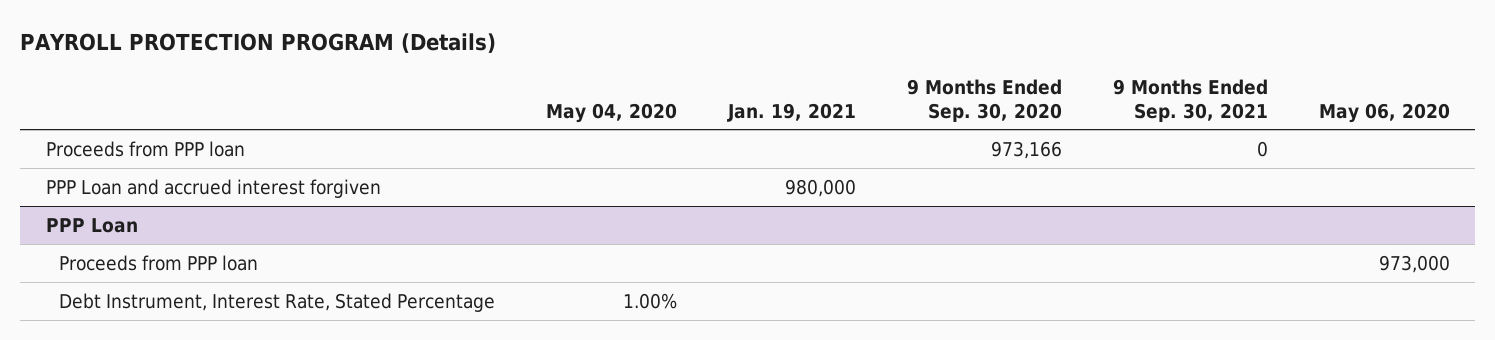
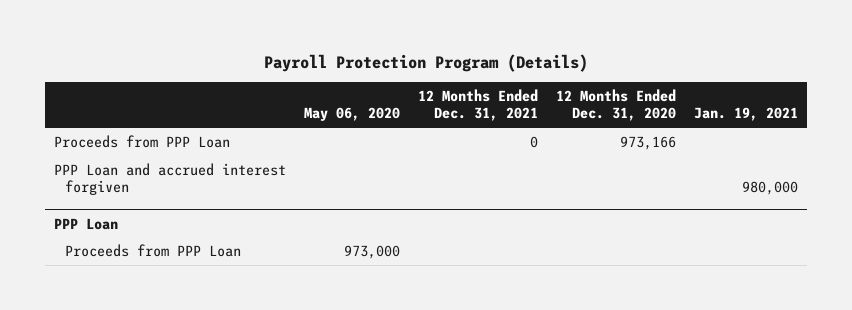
[20,32,497,53] PAYROLL PROTECTION PROGRAM (Details) -> [263,53,588,72] Payroll Protection Program (Details)
[545,102,677,123] May 04, 2020 -> none
[906,79,1062,122] 9 Months Ended Sep. 30, 2020 -> none
[1112,79,1268,122] 9 Months Ended Sep. 30, 2021 -> none
none -> [417,88,538,122] 12 Months Ended Dec. 31, 2021
none -> [555,88,676,122] 12 Months Ended Dec. 31, 2020
[45,140,245,157] Proceeds from PPP loan -> [54,134,231,148] Proceeds from PPP Loan
[58,292,495,312] Debt Instrument, Interest Rate, Stated Percentage -> none
[58,254,258,271] Proceeds from PPP loan -> [64,243,241,257] Proceeds from PPP Loan

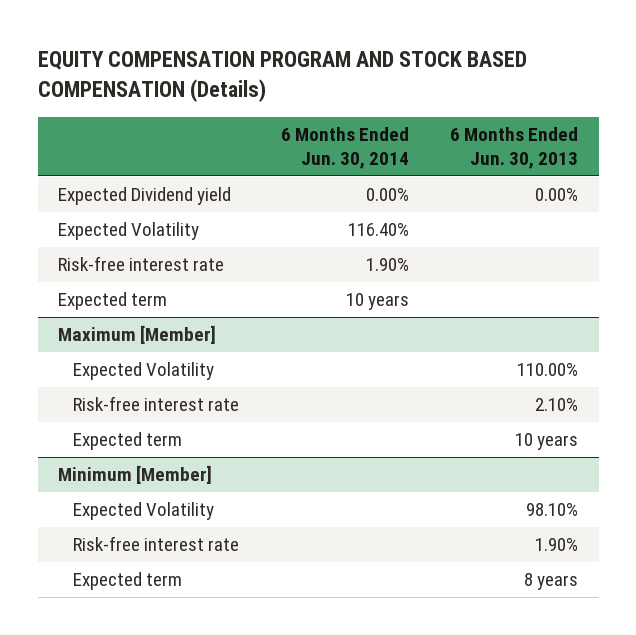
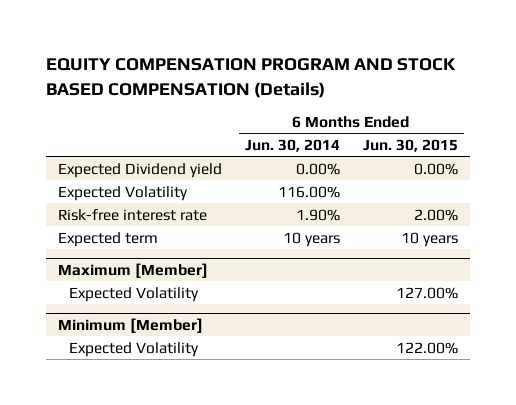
[450,126,579,170] 6 Months Ended Jun. 30, 2013 -> none
none -> [363,138,459,152] Jun. 30, 2015
[347,223,409,237] 116.40% -> [277,185,340,198] 116.00%
[73,396,240,412] Risk-free interest rate -> none
[73,432,183,451] Expected term -> none
[73,536,240,552] Risk-free interest rate -> none
[73,572,183,591] Expected term -> none

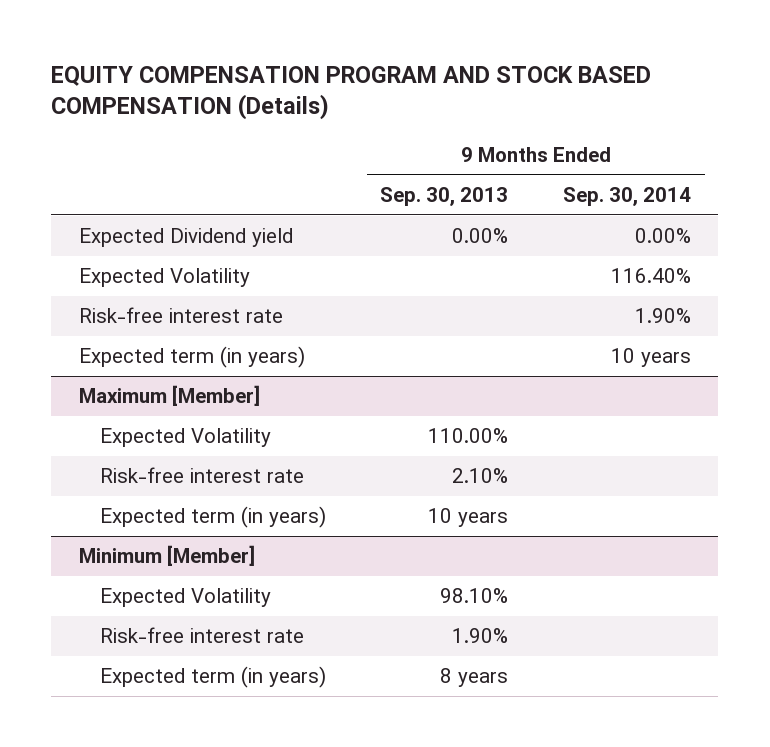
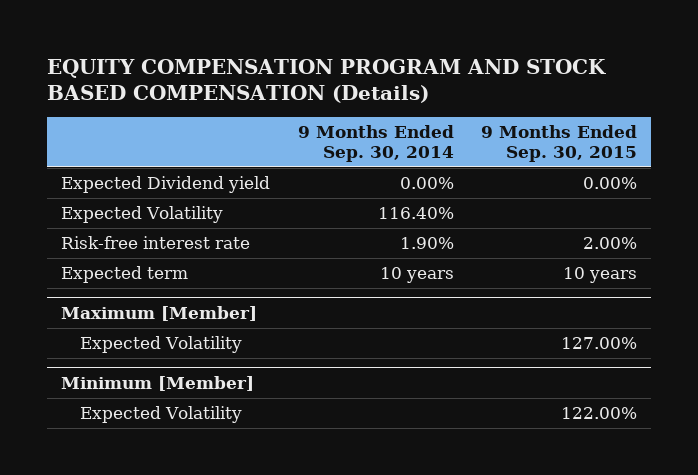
[380,187,509,207] Sep. 30, 2013 -> none
none -> [481,125,638,163] 9 Months Ended Sep. 30, 2015
[78,346,305,369] Expected term (in years) -> [61,266,189,284] Expected term
[99,467,304,484] Risk-free interest rate -> none
[99,506,326,529] Expected term (in years) -> none
[99,627,304,644] Risk-free interest rate -> none
[99,666,326,689] Expected term (in years) -> none

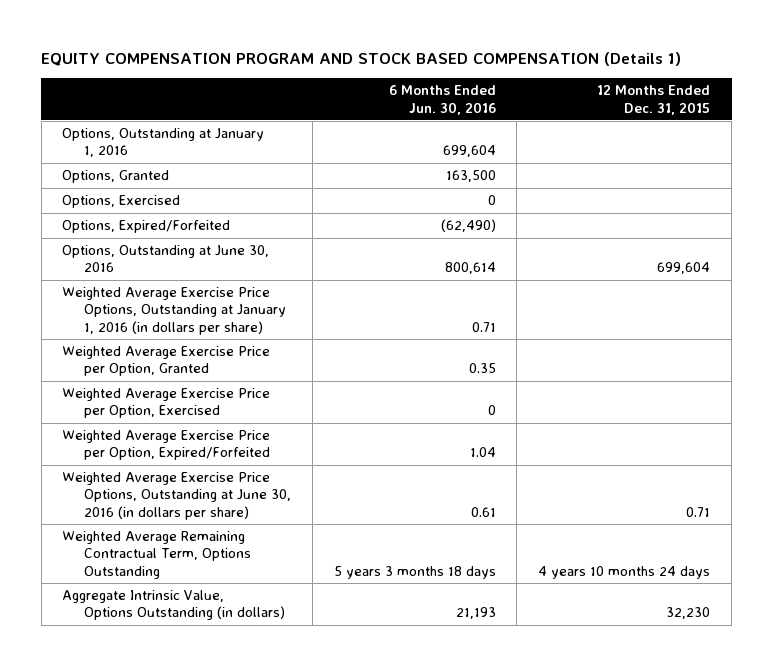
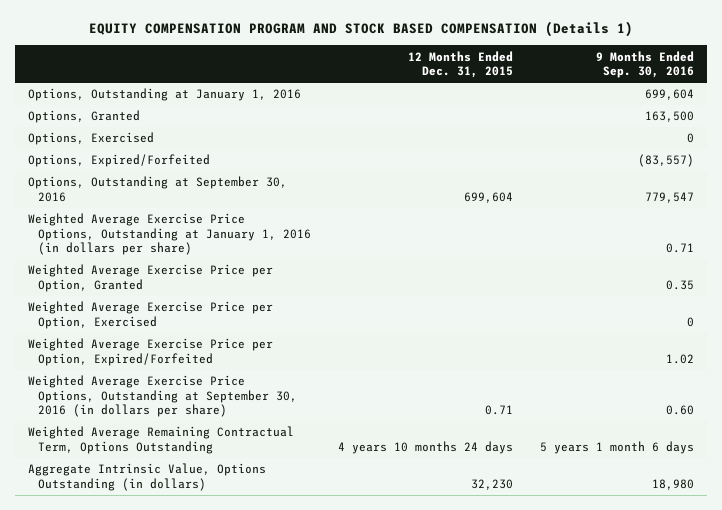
[388,85,496,115] 6 Months Ended Jun. 30, 2016 -> none
none -> [595,50,694,79] 9 Months Ended Sep. 30, 2016
[62,245,270,273] Options, Outstanding at June 30, 2016 -> [28,176,288,202] Options, Outstanding at September 30, 2016
[62,472,291,520] Weighted Average Exercise Price Options, Outstanding at June 30, 2016 (in dollars per share) -> [28,375,297,418] Weighted Average Exercise Price Options, Outstanding at September 30, 2016 (in dollars per share)

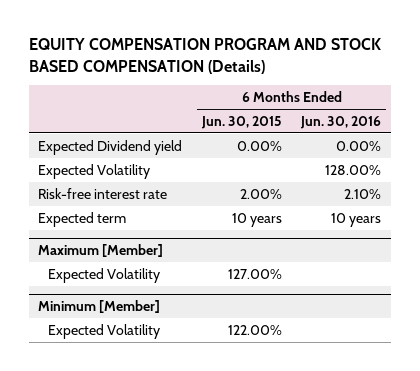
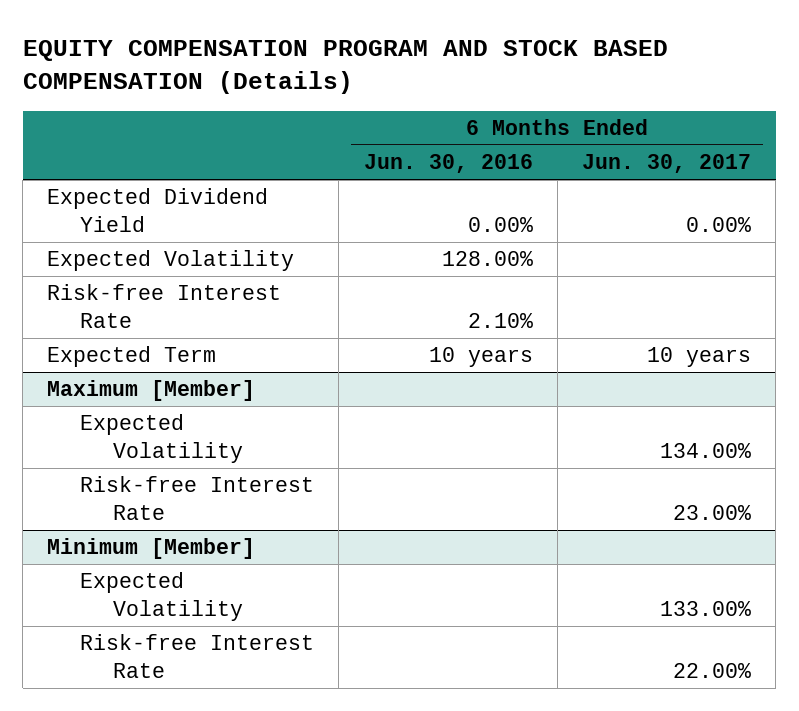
[200,115,282,129] Jun. 30, 2015 -> none
none -> [582,154,752,174] Jun. 30, 2017
[38,139,183,155] Expected Dividend yield -> [47,188,269,232] Expected Dividend Yield
[38,187,168,199] Risk-free interest rate -> [47,284,282,328] Risk-free Interest Rate
[38,211,127,227] Expected term -> [47,346,217,368] Expected Term
none -> [80,476,315,520] Risk-free Interest Rate
none -> [80,634,315,678] Risk-free Interest Rate

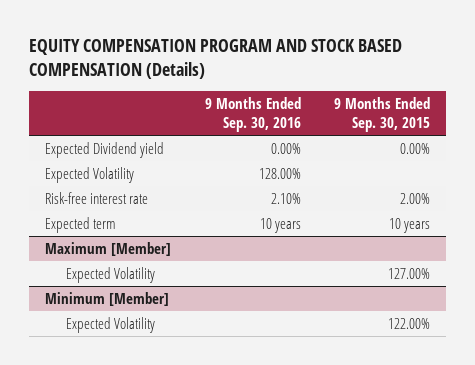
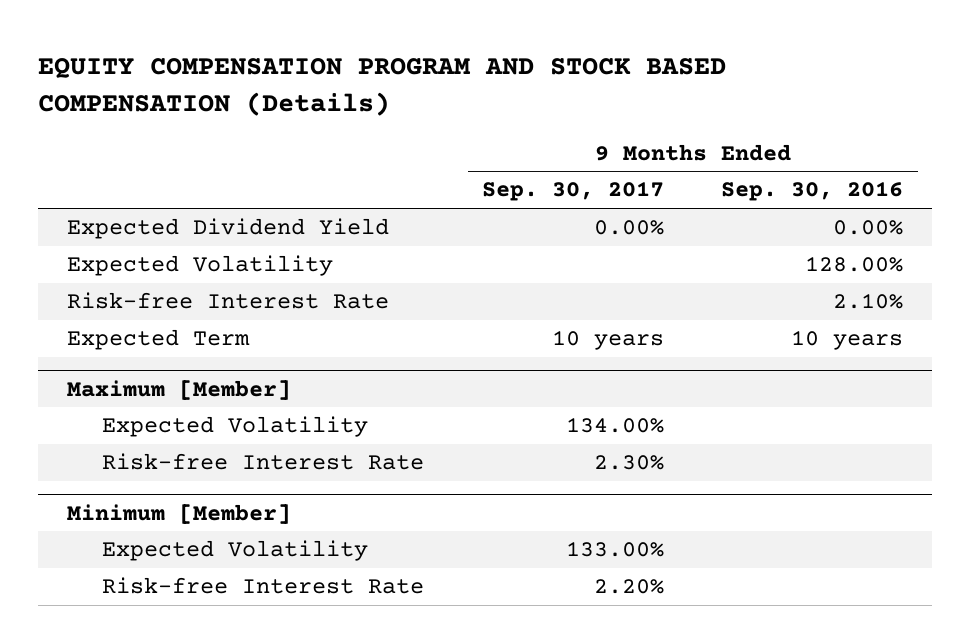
[333,97,430,133] 9 Months Ended Sep. 30, 2015 -> none
none -> [481,181,664,202] Sep. 30, 2017
[45,142,165,159] Expected Dividend yield -> [66,218,389,240] Expected Dividend Yield
[45,192,149,205] Risk-free interest rate -> [66,292,389,310] Risk-free Interest Rate
[45,217,117,234] Expected term -> [66,329,250,351] Expected Term
none -> [102,453,425,471] Risk-free Interest Rate
none -> [102,577,425,595] Risk-free Interest Rate

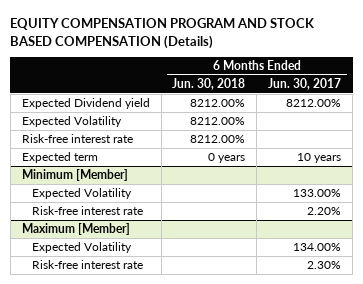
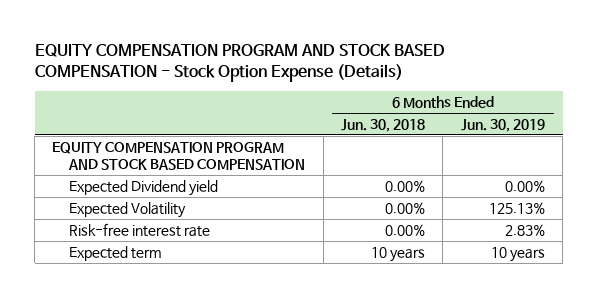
[10,17,316,49] EQUITY COMPENSATION PROGRAM AND STOCK BASED COMPENSATION (Details) -> [34,43,445,83] EQUITY COMPENSATION PROGRAM AND STOCK BASED COMPENSATION - Stock Option Expense (Details)
[268,77,342,90] Jun. 30, 2017 -> none
none -> [460,118,545,132] Jun. 30, 2019
[21,169,128,182] Minimum [Member] -> none
[32,188,133,200] Expected Volatility -> none
[32,206,144,216] Risk-free interest rate -> none
[21,223,130,236] Maximum [Member] -> none
[32,242,133,254] Expected Volatility -> none
[32,260,144,270] Risk-free interest rate -> none
none -> [52,141,306,171] EQUITY COMPENSATION PROGRAM AND STOCK BASED COMPENSATION
[190,99,246,108] 8212.00% -> [385,179,426,192] 0.00%
[190,117,246,126] 8212.00% -> [385,201,426,214] 0.00%
[190,135,246,144] 8212.00% -> [385,223,426,236] 0.00%
[208,153,246,164] 0 years -> [371,246,426,262] 10 years

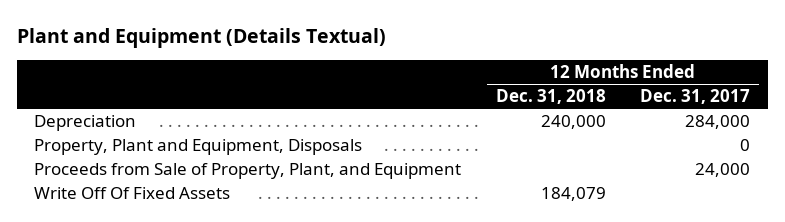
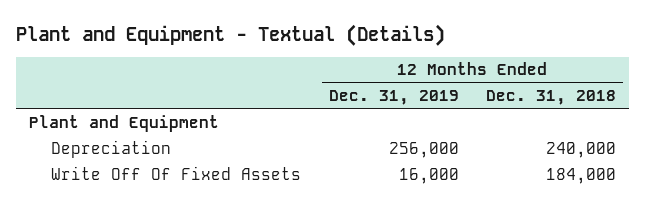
[16,27,386,48] Plant and Equipment (Details Textual) -> [15,23,445,46] Plant and Equipment - Textual (Details)
[640,89,751,105] Dec. 31, 2017 -> none
none -> [328,90,459,106] Dec. 31, 2019
none -> [29,114,220,132] Plant and Equipment
[34,139,363,156] Property, Plant and Equipment, Disposals -> none
[34,163,462,180] Proceeds from Sale of Property, Plant, and Equipment -> none
[540,187,606,202] 184,079 -> [545,167,616,184] 184,000

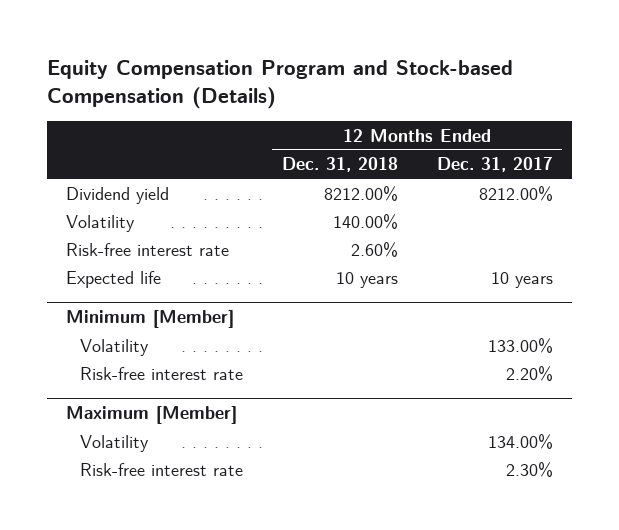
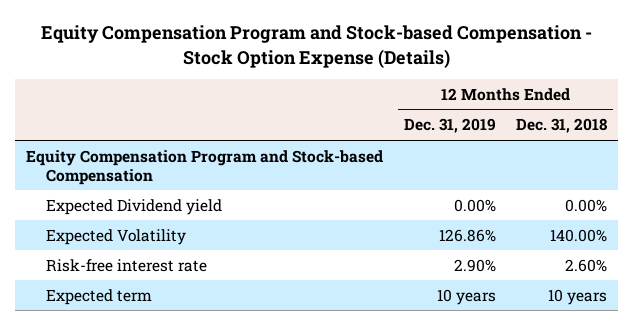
[47,60,514,110] Equity Compensation Program and Stock-based Compensation (Details) -> [40,25,592,68] Equity Compensation Program and Stock-based Compensation - Stock Option Expense (Details)
[436,157,553,173] Dec. 31, 2017 -> none
none -> [403,118,496,134] Dec. 31, 2019
none -> [25,149,383,185] Equity Compensation Program and Stock-based Compensation
[66,186,170,204] Dividend yield -> [45,198,222,215] Expected Dividend yield
[324,185,399,201] 8212.00% -> [565,198,608,212] 0.00%
[66,214,136,232] Volatility -> [45,228,186,245] Expected Volatility
[66,309,235,328] Minimum [Member] -> none
[80,338,150,356] Volatility -> none
[80,366,244,380] Risk-free interest rate -> none
[66,405,238,424] Maximum [Member] -> none
[80,434,150,452] Volatility -> none
[80,462,244,476] Risk-free interest rate -> none
[66,270,162,288] Expected life -> [45,288,152,305] Expected term

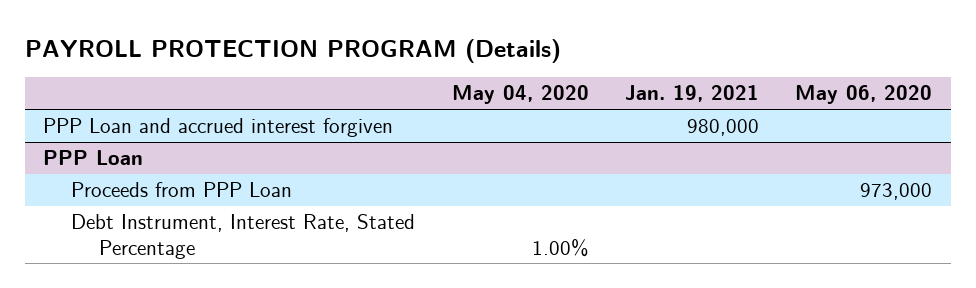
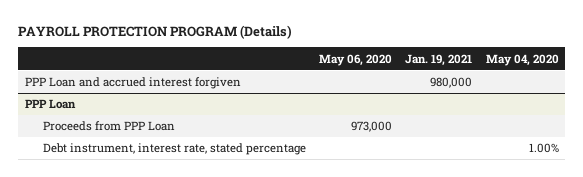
[71,214,416,259] Debt Instrument, Interest Rate, Stated Percentage -> [42,143,306,156] Debt instrument, interest rate, stated percentage

